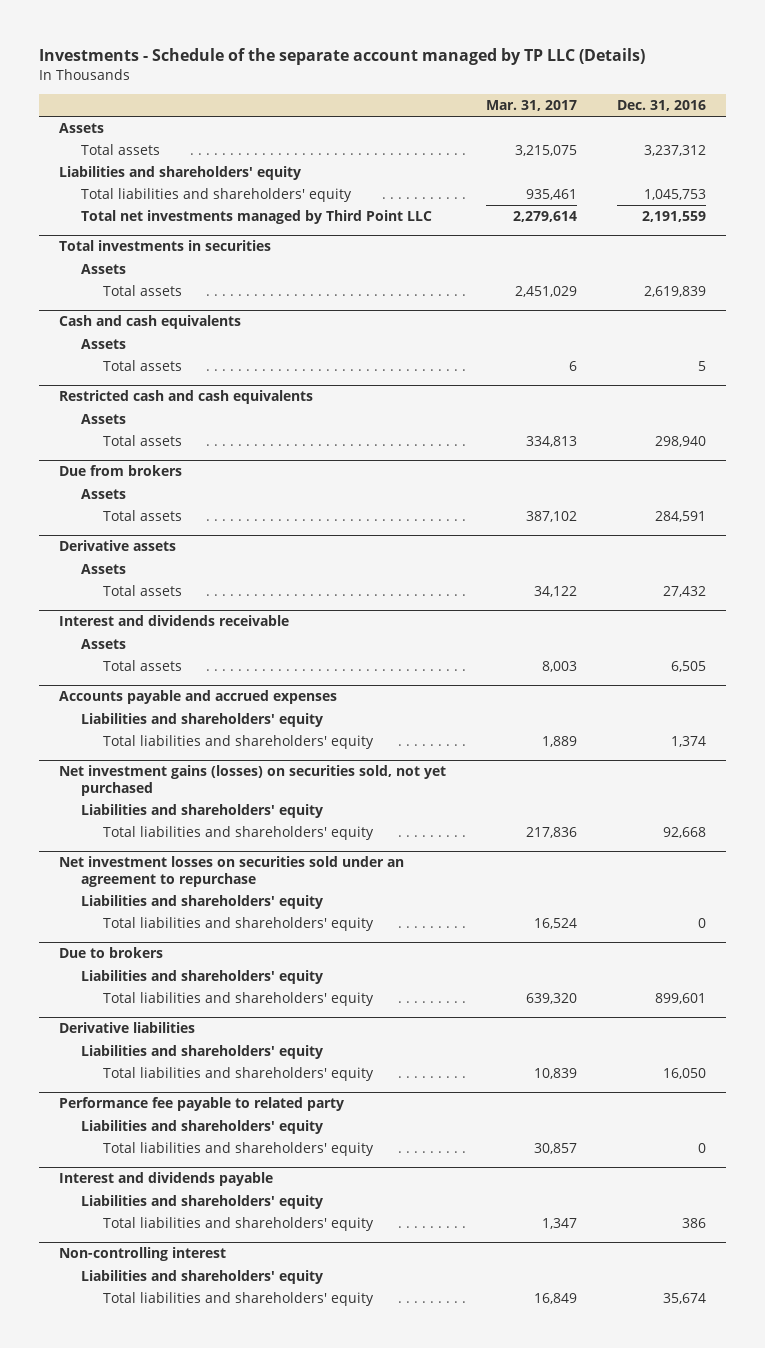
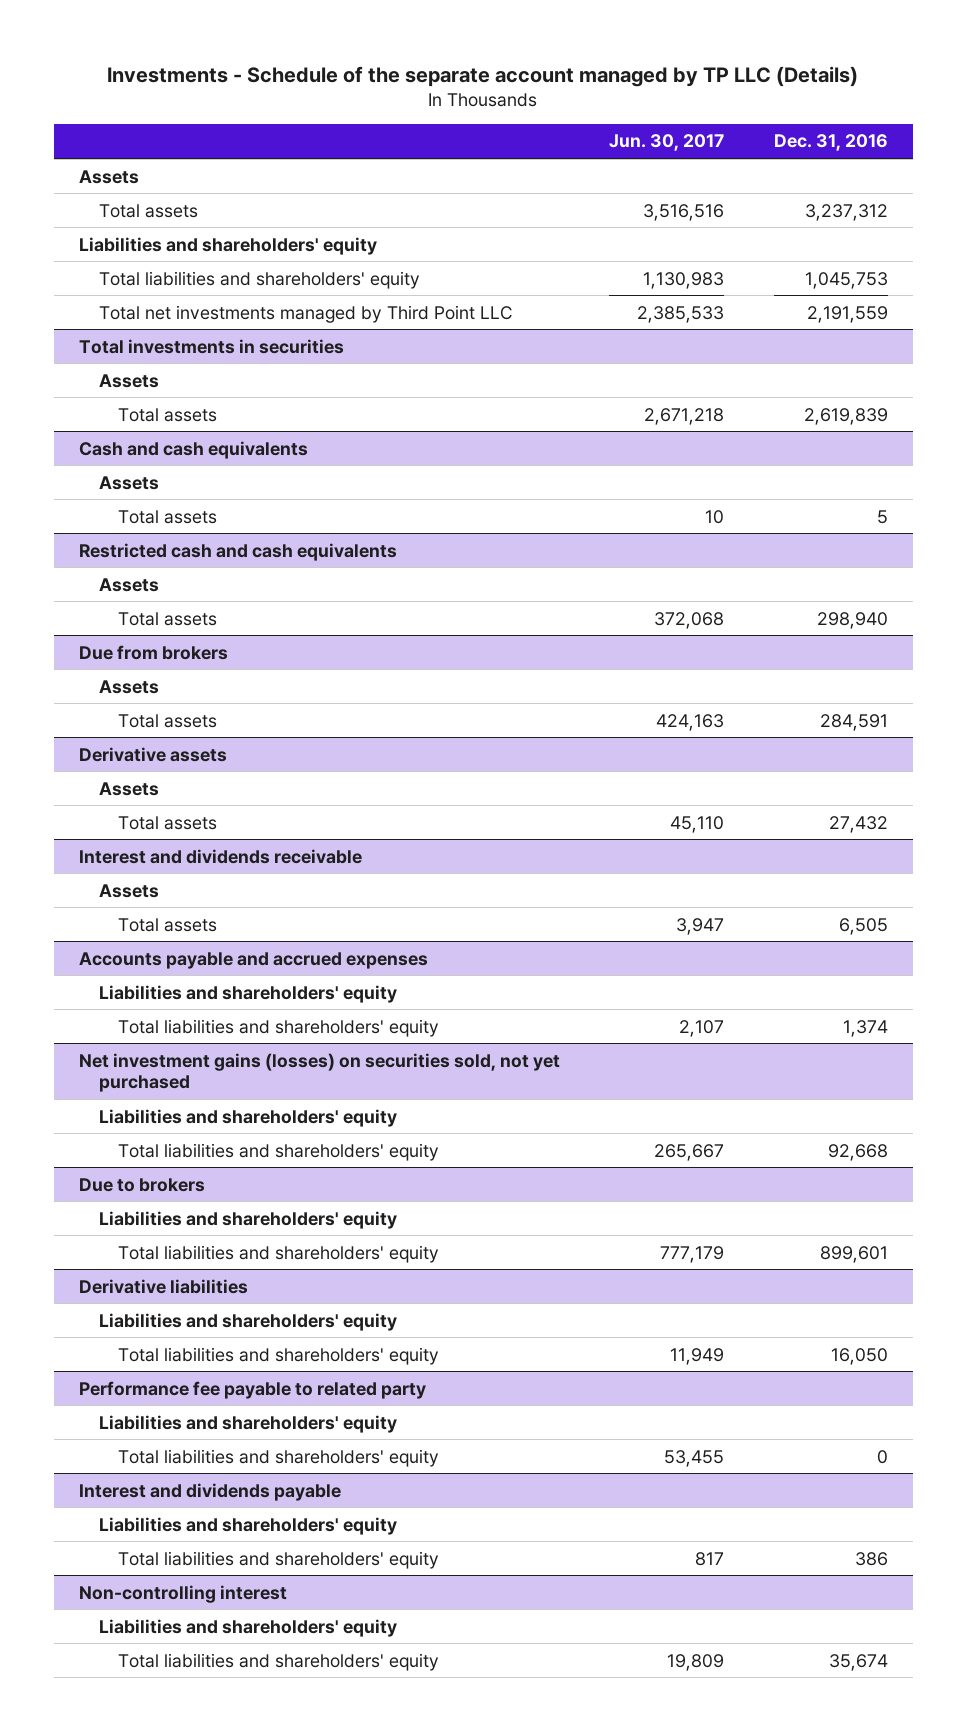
[485,99,577,111] Mar. 31, 2017 -> none
none -> [609,134,725,152] Jun. 30, 2017
[59,856,405,887] Net investment losses on securities sold under an agreement to repurchase -> none
[81,895,324,910] Liabilities and shareholders' equity -> none
[103,917,375,932] Total liabilities and shareholders' equity -> none

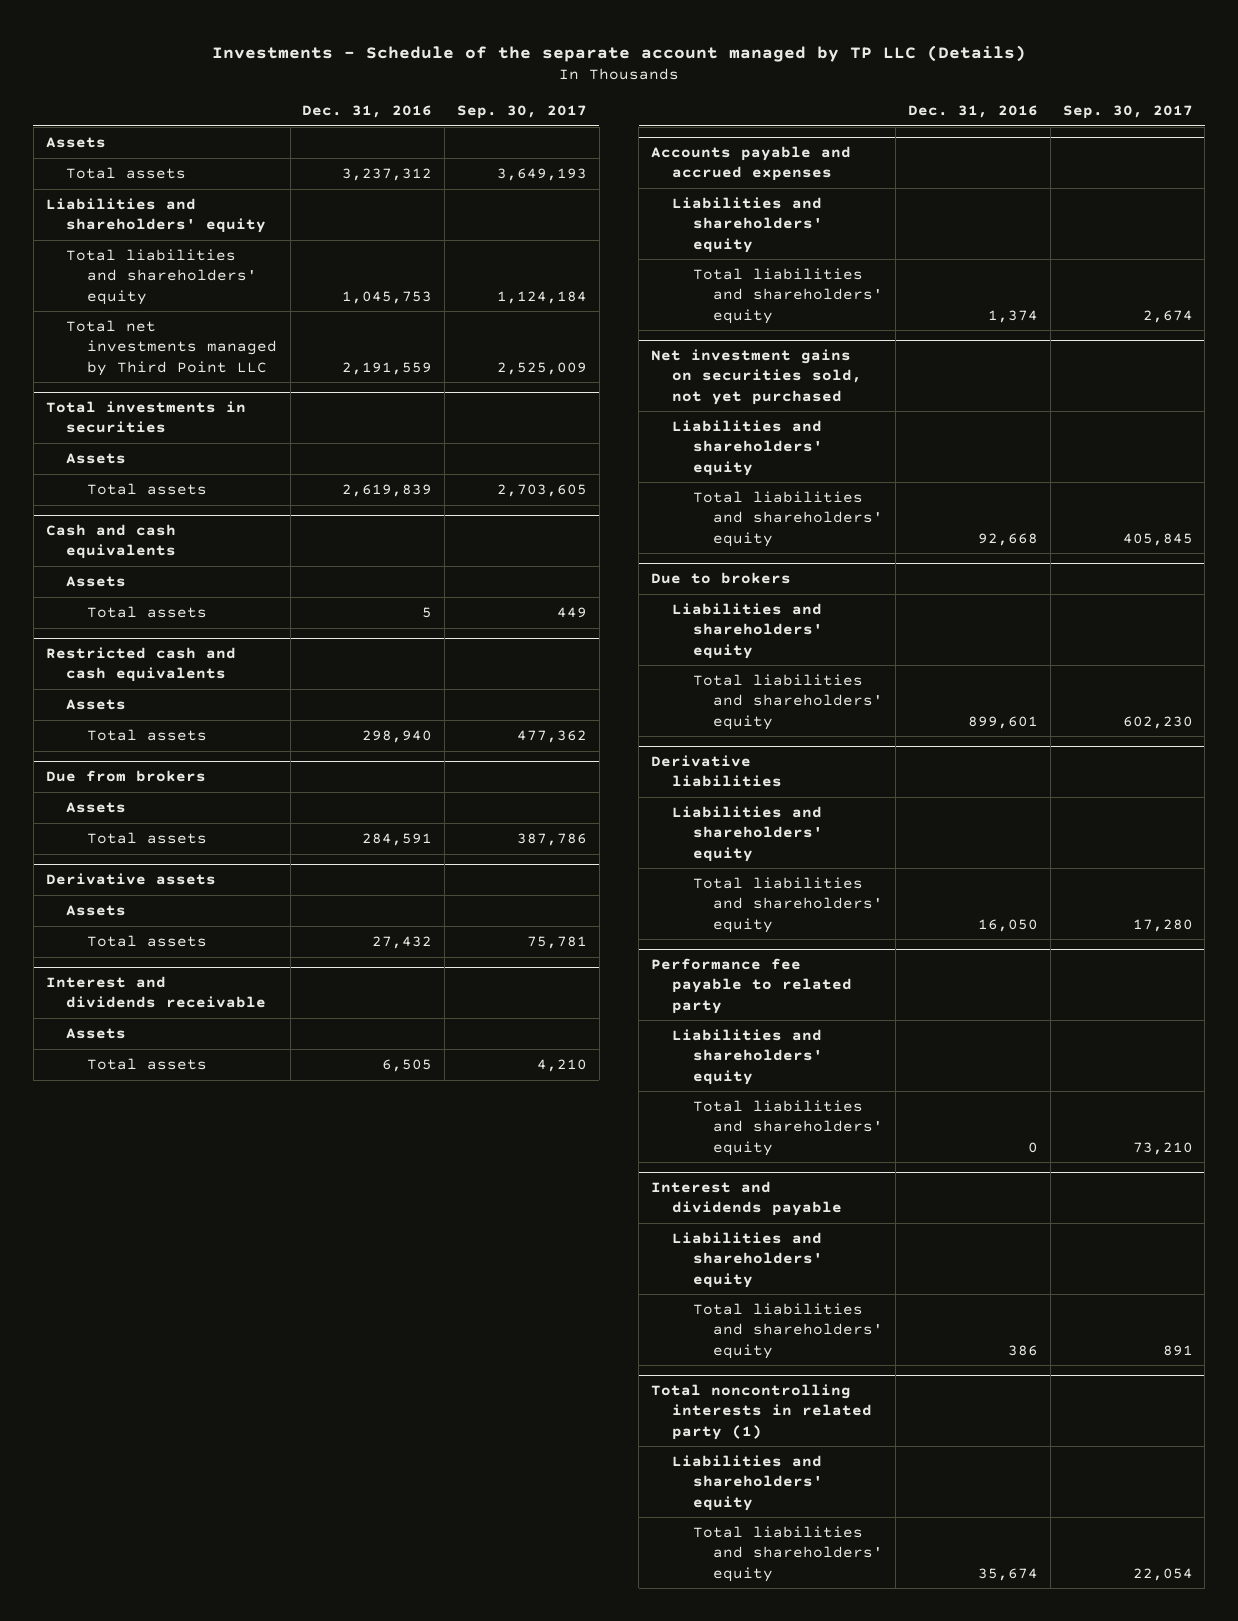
[609,134,725,152] Jun. 30, 2017 -> none
none -> [456,105,587,120] Sep. 30, 2017
[78,1052,560,1093] Net investment gains (losses) on securities sold, not yet purchased -> [651,349,862,405] Net investment gains on securities sold, not yet purchased
[78,1584,287,1603] Non-controlling interest -> [651,1384,872,1440] Total noncontrolling interests in related party (1)

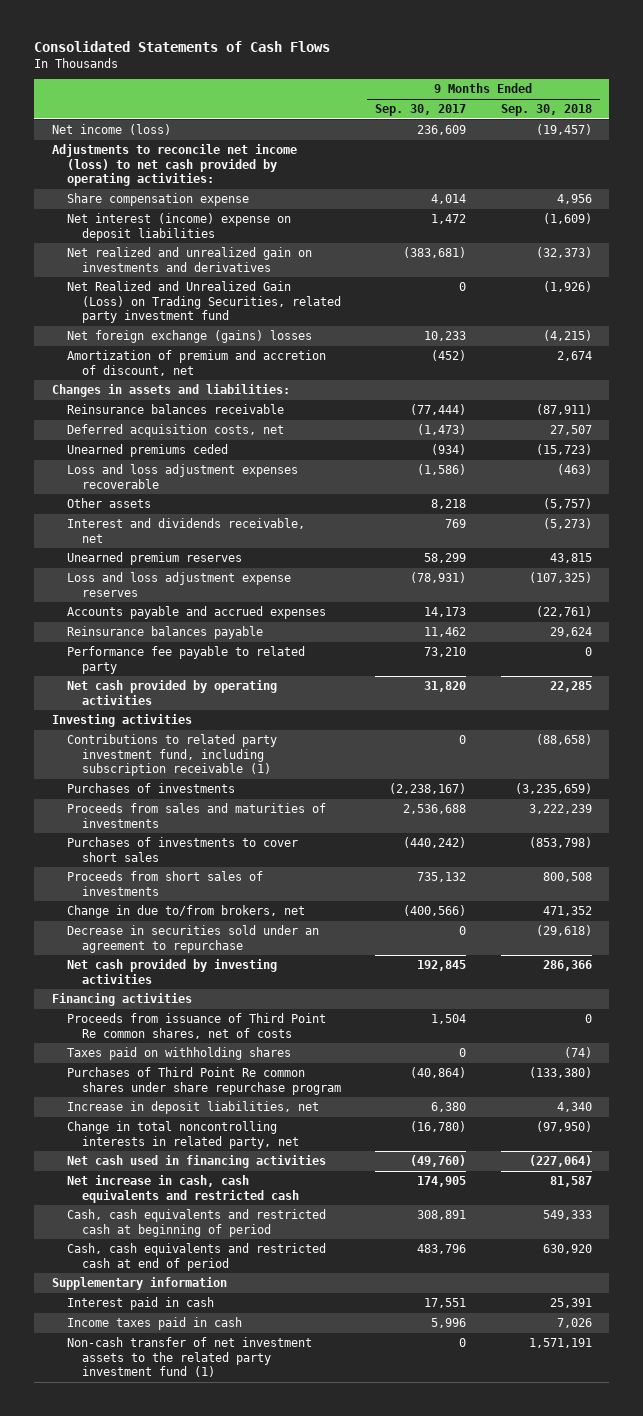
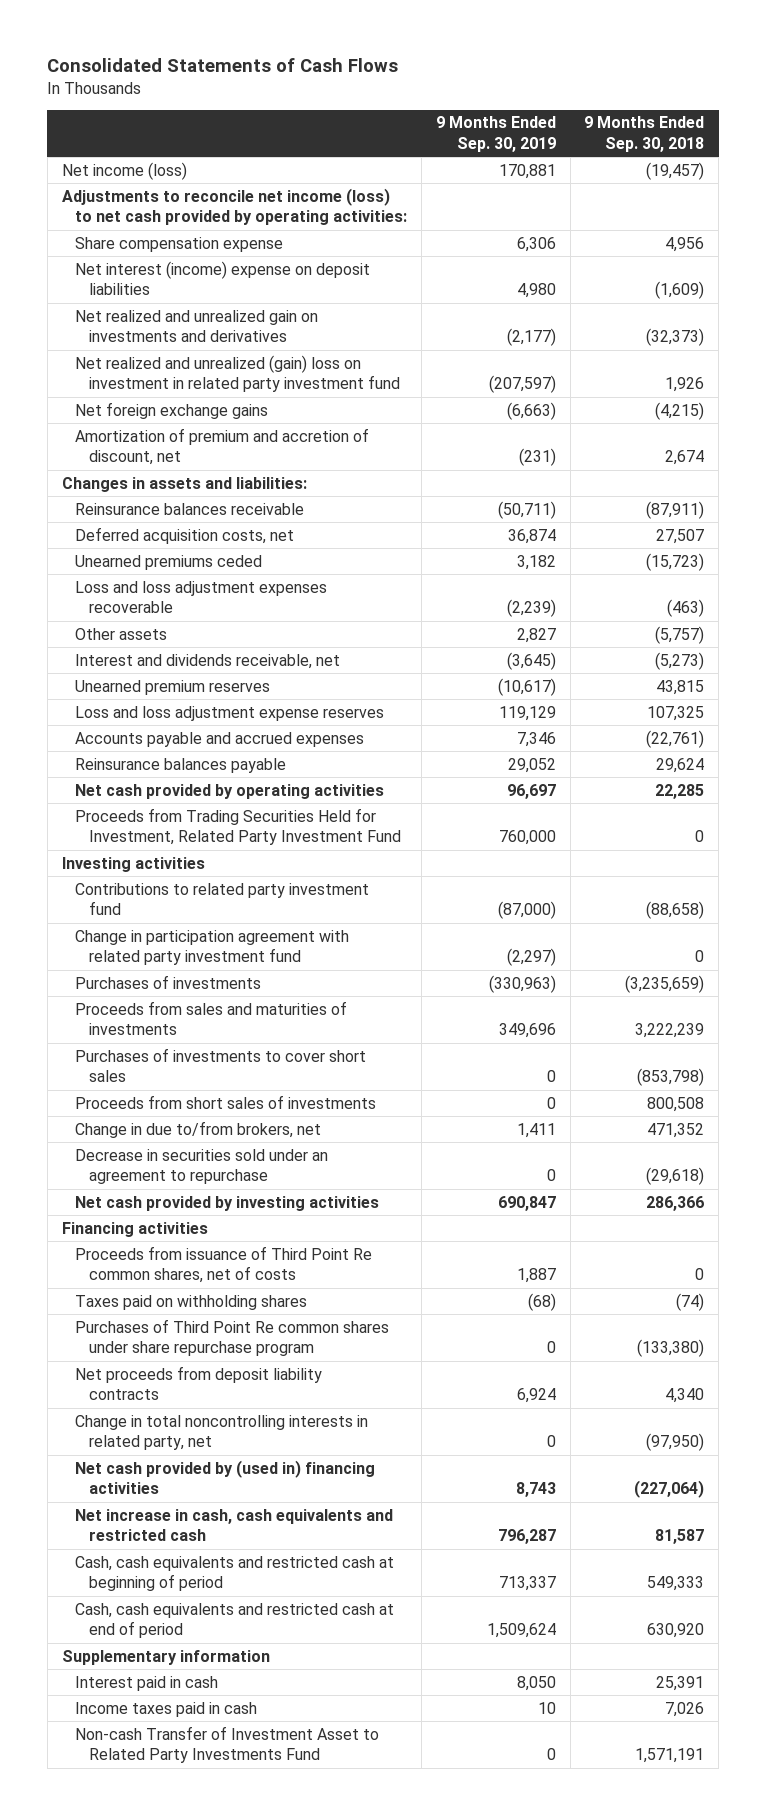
[375,104,467,117] Sep. 30, 2017 -> none
none -> [435,116,556,152] 9 Months Ended Sep. 30, 2019
[66,281,341,324] Net Realized and Unrealized Gain (Loss) on Trading Securities, related party investment fund -> [75,354,400,393] Net realized and unrealized (gain) loss on investment in related party investment fund
[542,281,592,293] (1,926) -> [665,377,705,393] 1,926
[66,330,312,344] Net foreign exchange (gains) losses -> [75,401,269,419] Net foreign exchange gains
[528,572,592,584] (107,325) -> [647,705,705,721] 107,325
[66,646,305,674] Performance fee payable to related party -> none
none -> [75,807,401,846] Proceeds from Trading Securities Held for Investment, Related Party Investment Fund
[66,734,277,777] Contributions to related party investment fund, including subscription receivable (1) -> [75,882,370,916] Contributions to related party investment fund
none -> [75,929,350,966] Change in participation agreement with related party investment fund
[66,1101,319,1115] Increase in deposit liabilities, net -> [75,1365,323,1401] Net proceeds from deposit liability contracts
[66,1155,326,1169] Net cash used in financing activities -> [75,1459,376,1495] Net cash provided by (used in) financing activities
[66,1337,312,1378] Non-cash transfer of net investment assets to the related party investment fund (1) -> [75,1725,380,1764] Non-cash Transfer of Investment Asset to Related Party Investments Fund

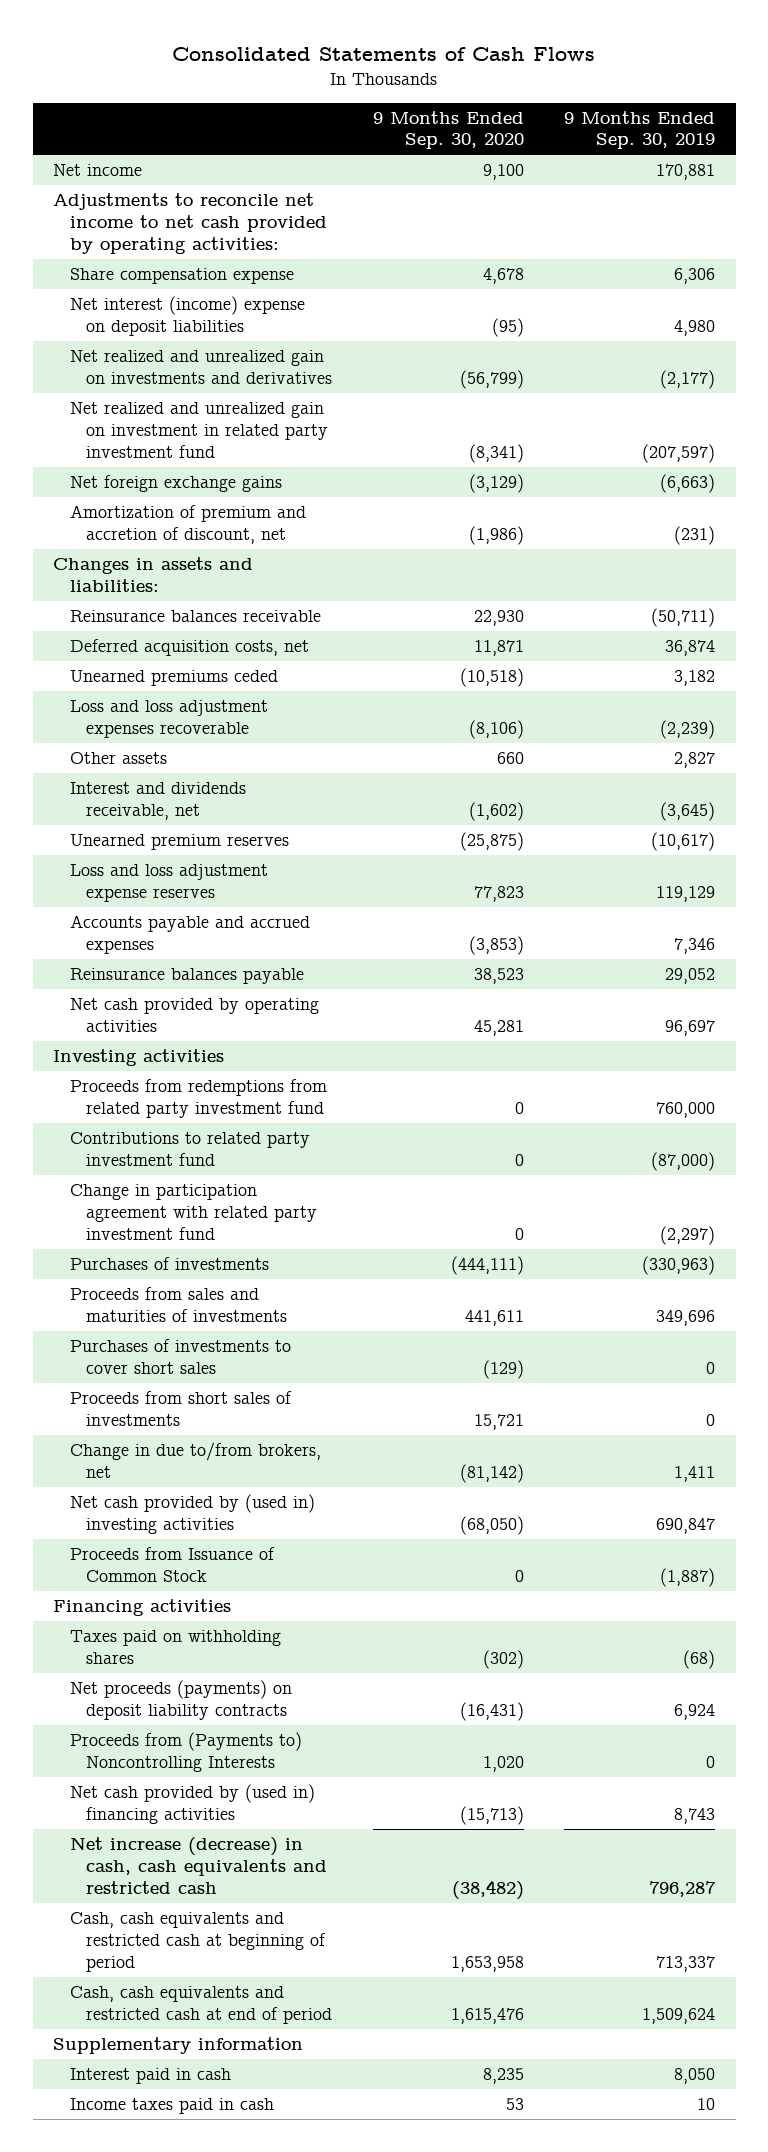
[584,116,705,152] 9 Months Ended Sep. 30, 2018 -> none
none -> [372,110,524,150] 9 Months Ended Sep. 30, 2020
[61,161,187,180] Net income (loss) -> [53,164,143,177] Net income
[61,187,408,226] Adjustments to reconcile net income (loss) to net cash provided by operating activities: -> [53,193,327,254] Adjustments to reconcile net income to net cash provided by operating activities:
[75,354,400,393] Net realized and unrealized (gain) loss on investment in related party investment fund -> [69,402,329,458] Net realized and unrealized gain on investment in related party investment fund
[75,807,401,846] Proceeds from Trading Securities Held for Investment, Related Party Investment Fund -> none
none -> [69,1079,327,1118] Proceeds from redemptions from related party investment fund
[75,1148,329,1185] Decrease in securities sold under an agreement to repurchase -> none
[75,1195,380,1211] Net cash provided by investing activities -> [69,1494,315,1534] Net cash provided by (used in) investing activities
none -> [69,1547,275,1582] Proceeds from Issuance of Common Stock
[75,1245,373,1284] Proceeds from issuance of Third Point Re common shares, net of costs -> none
[75,1318,390,1357] Purchases of Third Point Re common shares under share repurchase program -> none
[75,1365,323,1401] Net proceeds from deposit liability contracts -> [69,1680,292,1720] Net proceeds (payments) on deposit liability contracts
[75,1414,369,1451] Change in total noncontrolling interests in related party, net -> [69,1732,302,1772] Proceeds from (Payments to) Noncontrolling Interests
[75,1508,394,1542] Net increase in cash, cash equivalents and restricted cash -> [69,1837,328,1894] Net increase (decrease) in cash, cash equivalents and restricted cash
[75,1725,380,1764] Non-cash Transfer of Investment Asset to Related Party Investments Fund -> none

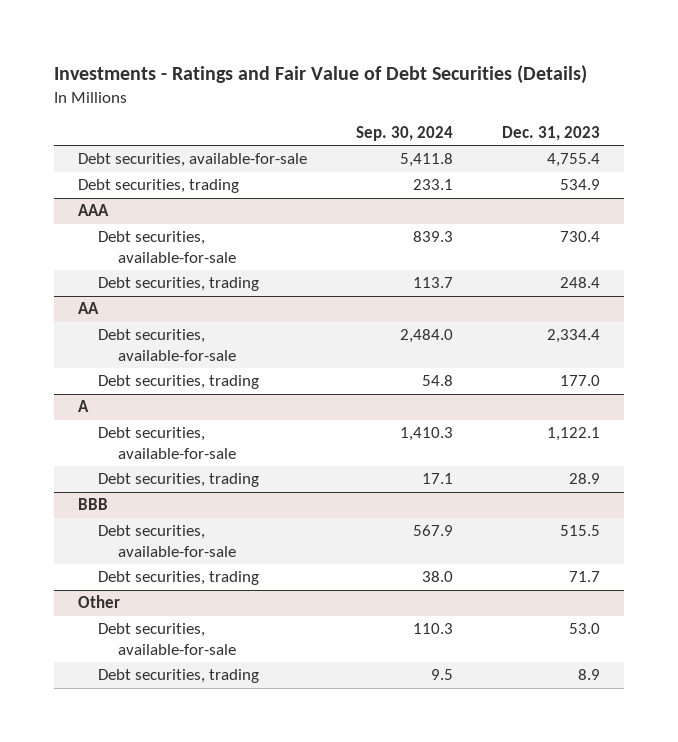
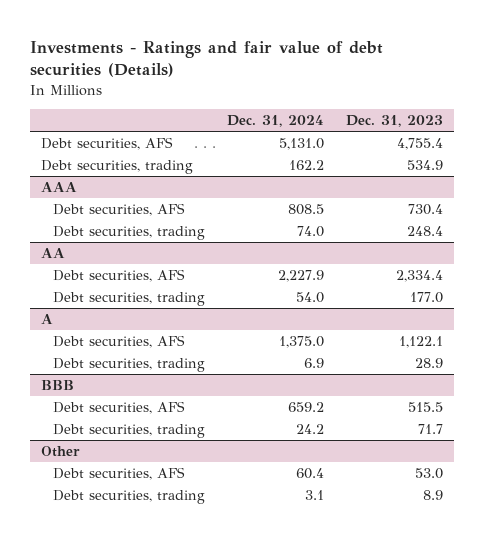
[53,65,587,85] Investments - Ratings and Fair Value of Debt Securities (Details) -> [30,40,384,78] Investments - Ratings and fair value of debt securities (Details)
[355,126,453,142] Sep. 30, 2024 -> none
none -> [227,115,325,128] Dec. 31, 2024
[78,153,308,168] Debt securities, available-for-sale -> [41,137,174,151] Debt securities, AFS
[98,231,236,263] Debt securities, available-for-sale -> [53,203,186,217] Debt securities, AFS
[98,329,236,361] Debt securities, available-for-sale -> [53,269,186,283] Debt securities, AFS
[98,427,236,459] Debt securities, available-for-sale -> [53,335,186,349] Debt securities, AFS
[98,525,236,557] Debt securities, available-for-sale -> [53,401,186,415] Debt securities, AFS
[98,623,236,655] Debt securities, available-for-sale -> [53,467,186,481] Debt securities, AFS

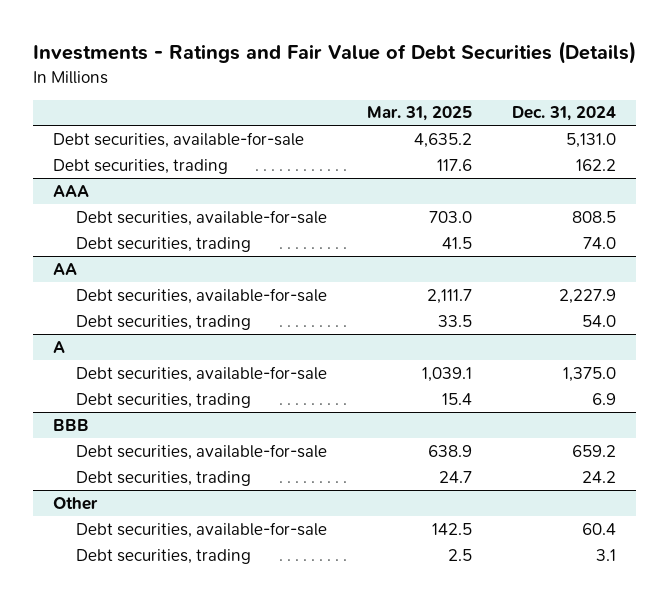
[30,40,384,78] Investments - Ratings and fair value of debt securities (Details) -> [32,41,636,65] Investments - Ratings and Fair Value of Debt Securities (Details)
[346,115,444,128] Dec. 31, 2023 -> none
none -> [367,106,473,122] Mar. 31, 2025
[41,137,174,151] Debt securities, AFS -> [52,131,304,148] Debt securities, available-for-sale
[53,203,186,217] Debt securities, AFS -> [76,209,328,226] Debt securities, available-for-sale
[53,269,186,283] Debt securities, AFS -> [76,287,328,304] Debt securities, available-for-sale
[53,335,186,349] Debt securities, AFS -> [76,365,328,382] Debt securities, available-for-sale
[53,401,186,415] Debt securities, AFS -> [76,443,328,460] Debt securities, available-for-sale
[53,467,186,481] Debt securities, AFS -> [76,521,328,538] Debt securities, available-for-sale

